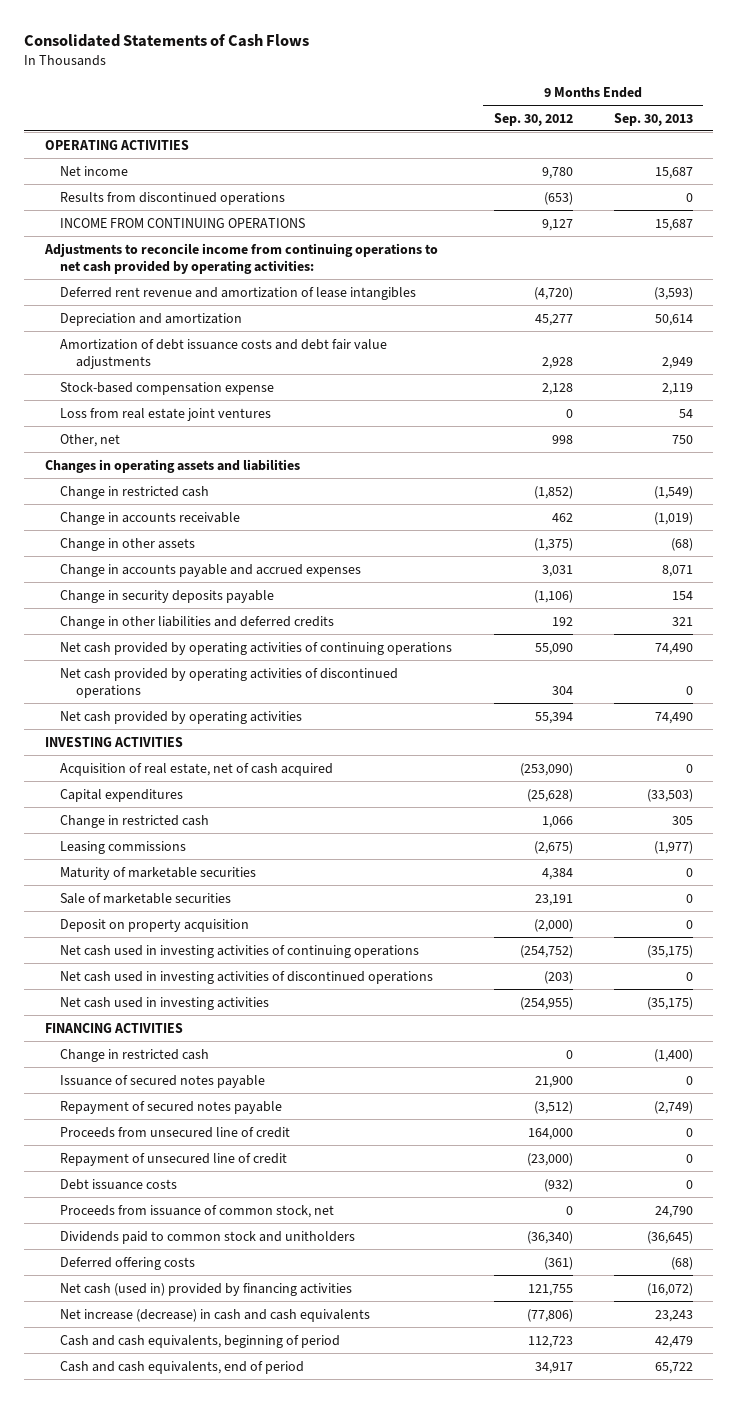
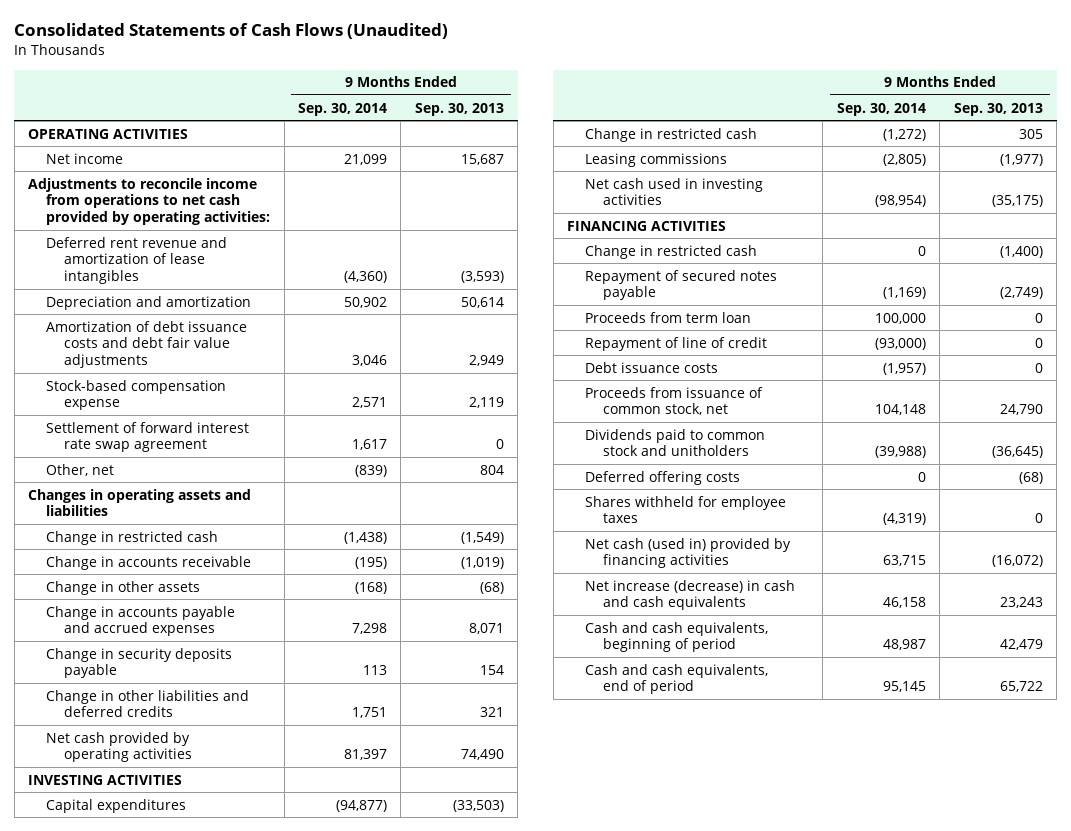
[23,34,309,48] Consolidated Statements of Cash Flows -> [14,23,449,40] Consolidated Statements of Cash Flows (Unaudited)
[493,112,573,126] Sep. 30, 2012 -> none
none -> [298,102,388,116] Sep. 30, 2014
[60,191,286,205] Results from discontinued operations -> none
[60,217,306,228] INCOME FROM CONTINUING OPERATIONS -> none
[43,242,438,275] Adjustments to reconcile income from continuing operations to net cash provided by operating activities: -> [28,177,271,226] Adjustments to reconcile income from operations to net cash provided by operating activities:
[60,407,272,421] Loss from real estate joint ventures -> none
none -> [46,421,250,453] Settlement of forward interest rate swap agreement
[671,434,693,444] 750 -> [479,464,504,475] 804
[60,641,453,655] Net cash provided by operating activities of continuing operations -> none
[60,667,399,699] Net cash provided by operating activities of discontinued operations -> none
[60,762,334,776] Acquisition of real estate, net of cash acquired -> none
[60,866,257,880] Maturity of marketable securities -> none
[60,892,232,904] Sale of marketable securities -> none
[60,918,250,932] Deposit on property acquisition -> none
[60,944,420,958] Net cash used in investing activities of continuing operations -> none
[60,970,434,984] Net cash used in investing activities of discontinued operations -> none
[60,1074,266,1088] Issuance of secured notes payable -> none
[60,1126,291,1138] Proceeds from unsecured line of credit -> [585,311,752,323] Proceeds from term loan
[60,1152,288,1166] Repayment of unsecured line of credit -> [585,336,768,351] Repayment of line of credit
none -> [585,495,787,524] Shares withheld for employee taxes

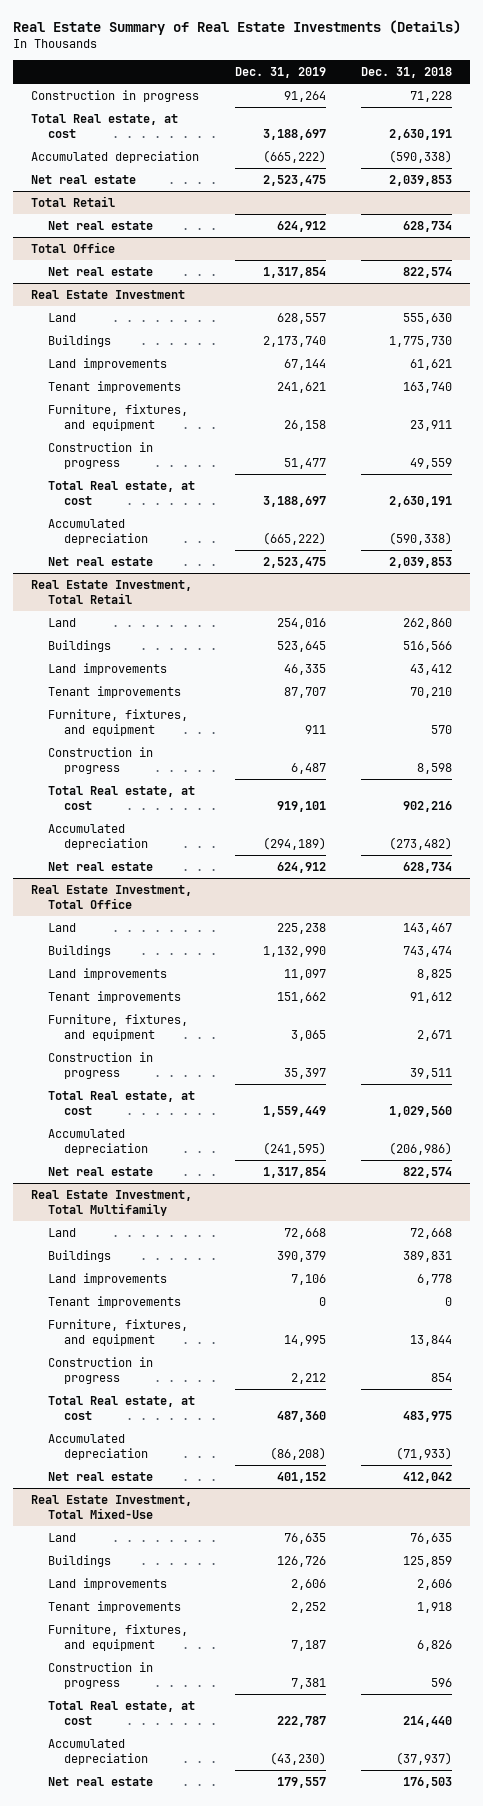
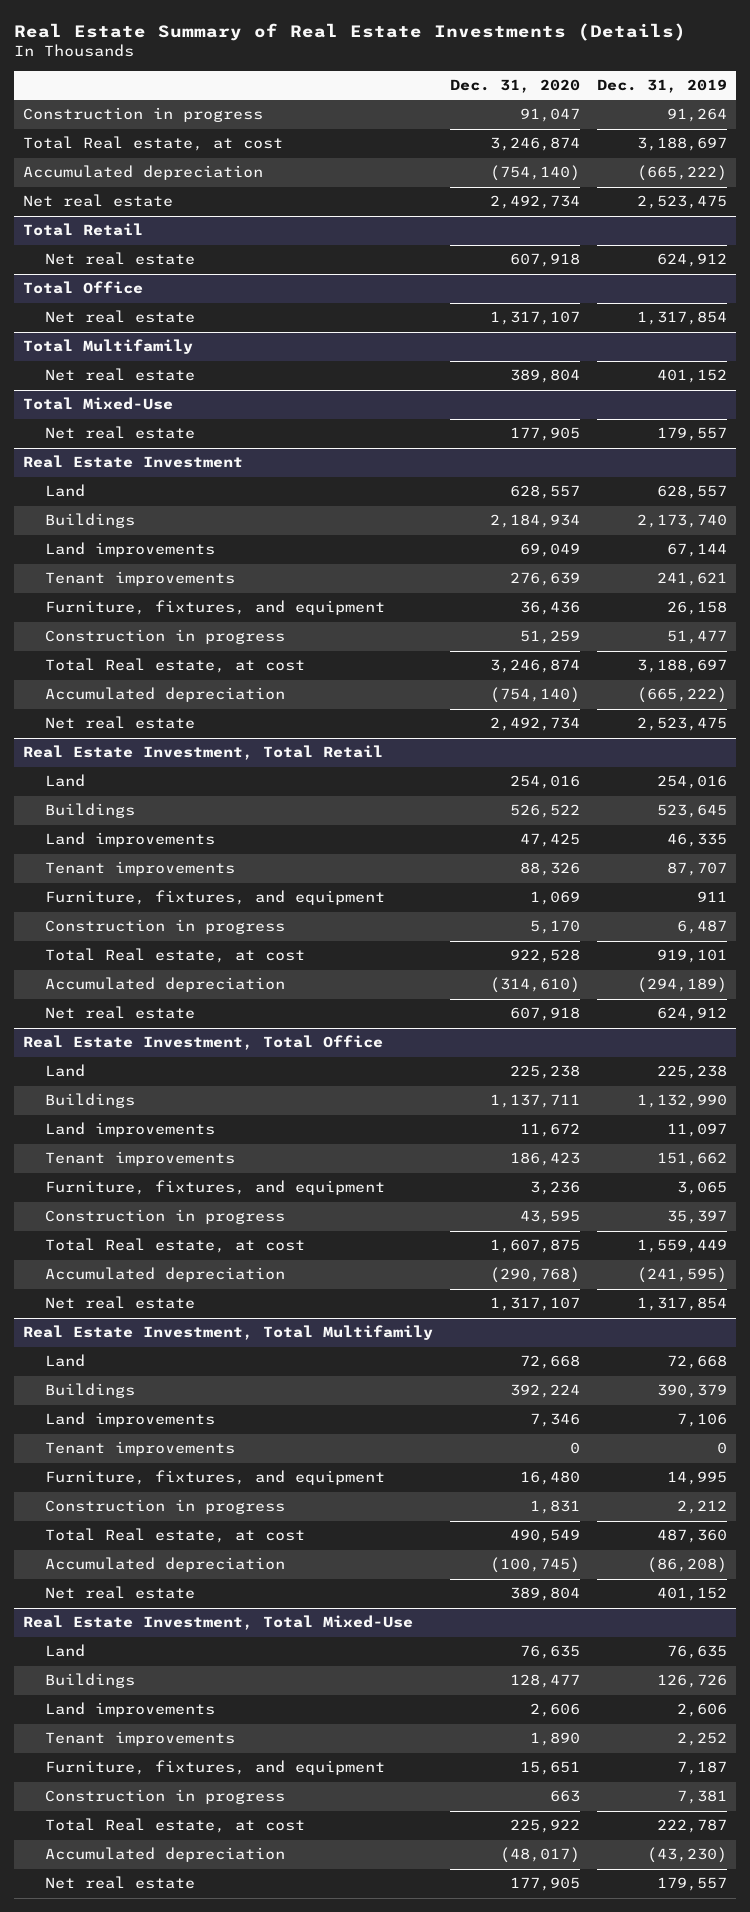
[361,67,453,79] Dec. 31, 2018 -> none
none -> [450,79,581,94] Dec. 31, 2020
none -> [22,339,193,355] Total Multifamily
none -> [44,368,195,382] Net real estate
none -> [22,397,173,411] Total Mixed-Use
none -> [44,426,195,440] Net real estate

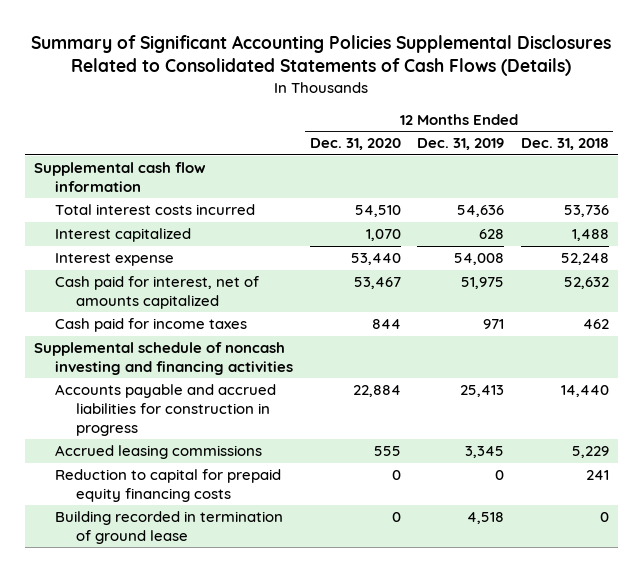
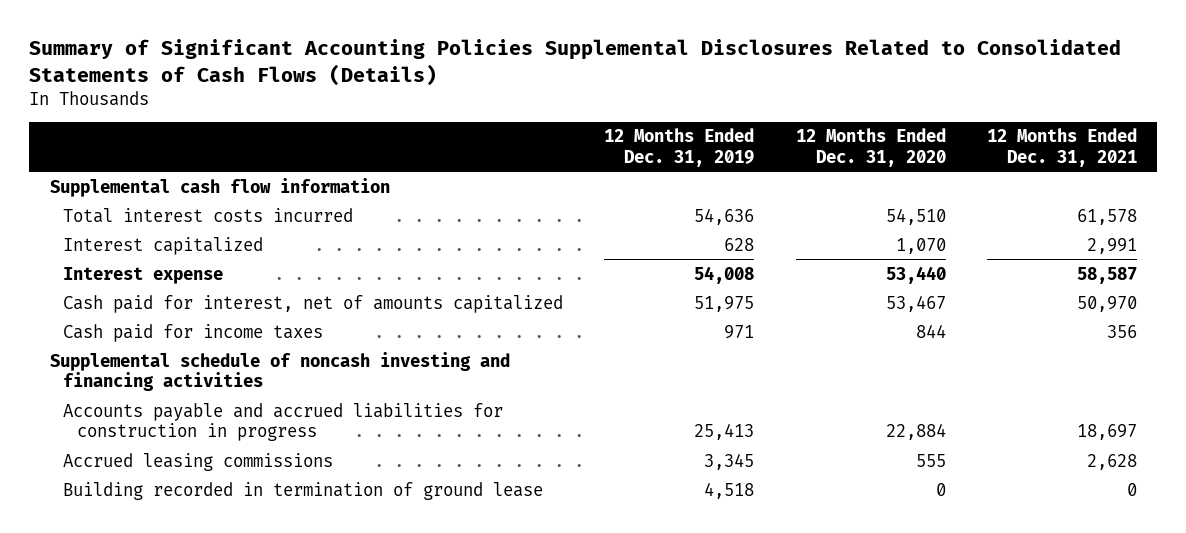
[521,138,610,151] Dec. 31, 2018 -> none
none -> [986,128,1137,167] 12 Months Ended Dec. 31, 2021
[54,469,281,502] Reduction to capital for prepaid equity financing costs -> none

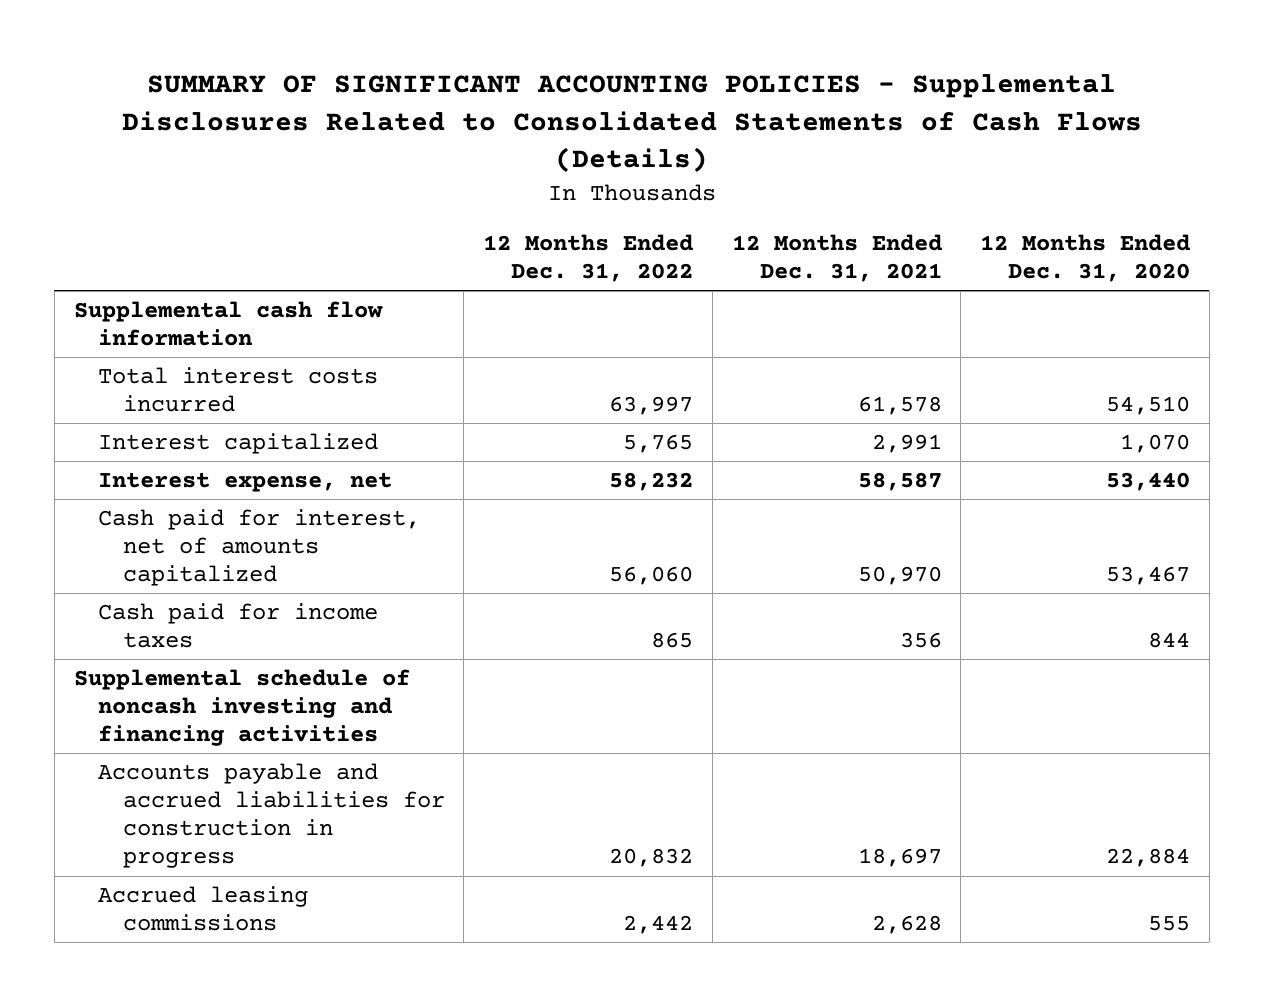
[29,39,1122,86] Summary of Significant Accounting Policies Supplemental Disclosures Related to Consolidated Statements of Cash Flows (Details) -> [121,73,1142,173] SUMMARY OF SIGNIFICANT ACCOUNTING POLICIES - Supplemental Disclosures Related to Consolidated Statements of Cash Flows (Details)
[604,128,755,167] 12 Months Ended Dec. 31, 2019 -> none
none -> [483,234,694,283] 12 Months Ended Dec. 31, 2022
[63,266,224,284] Interest expense -> [98,472,393,493] Interest expense, net
[63,481,544,500] Building recorded in termination of ground lease -> none

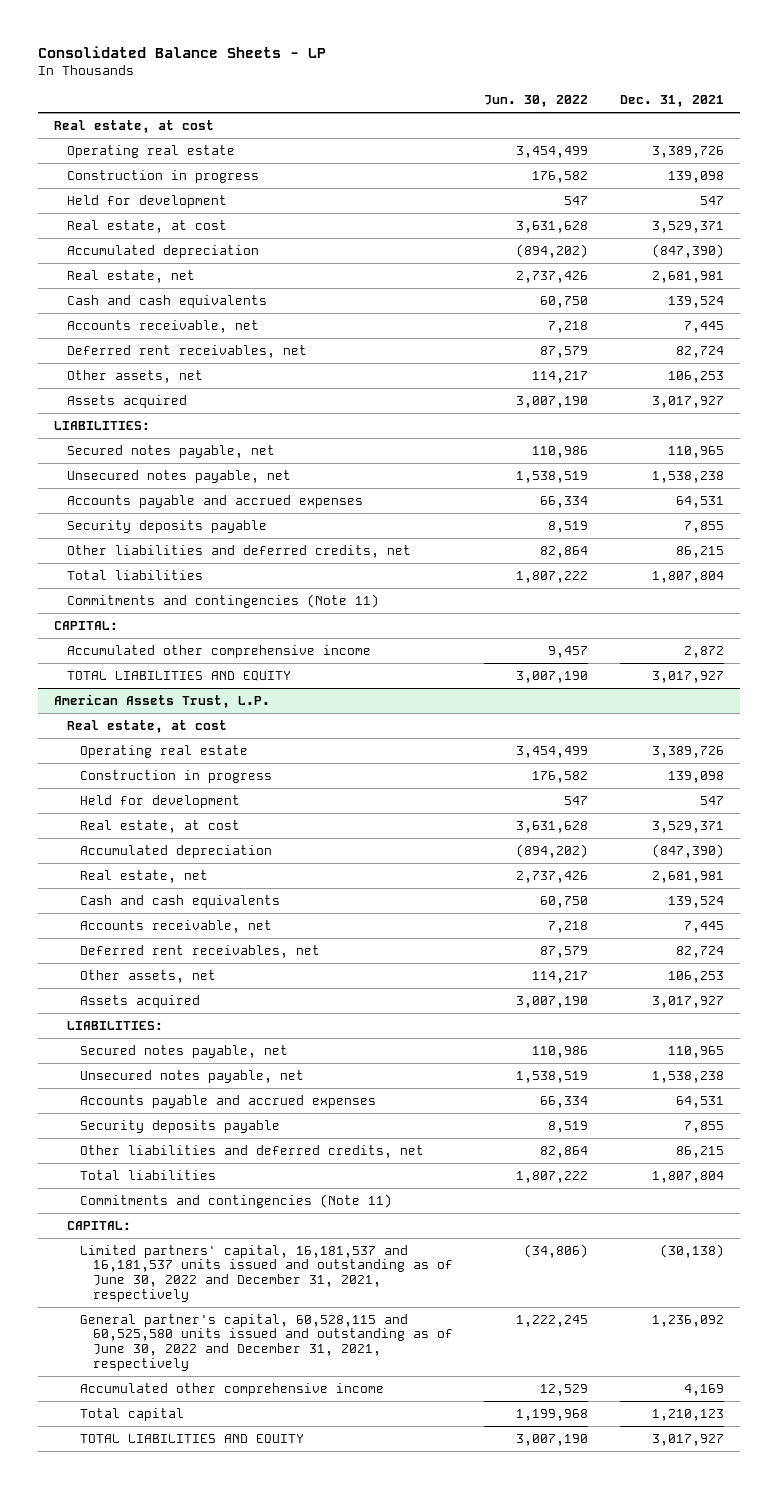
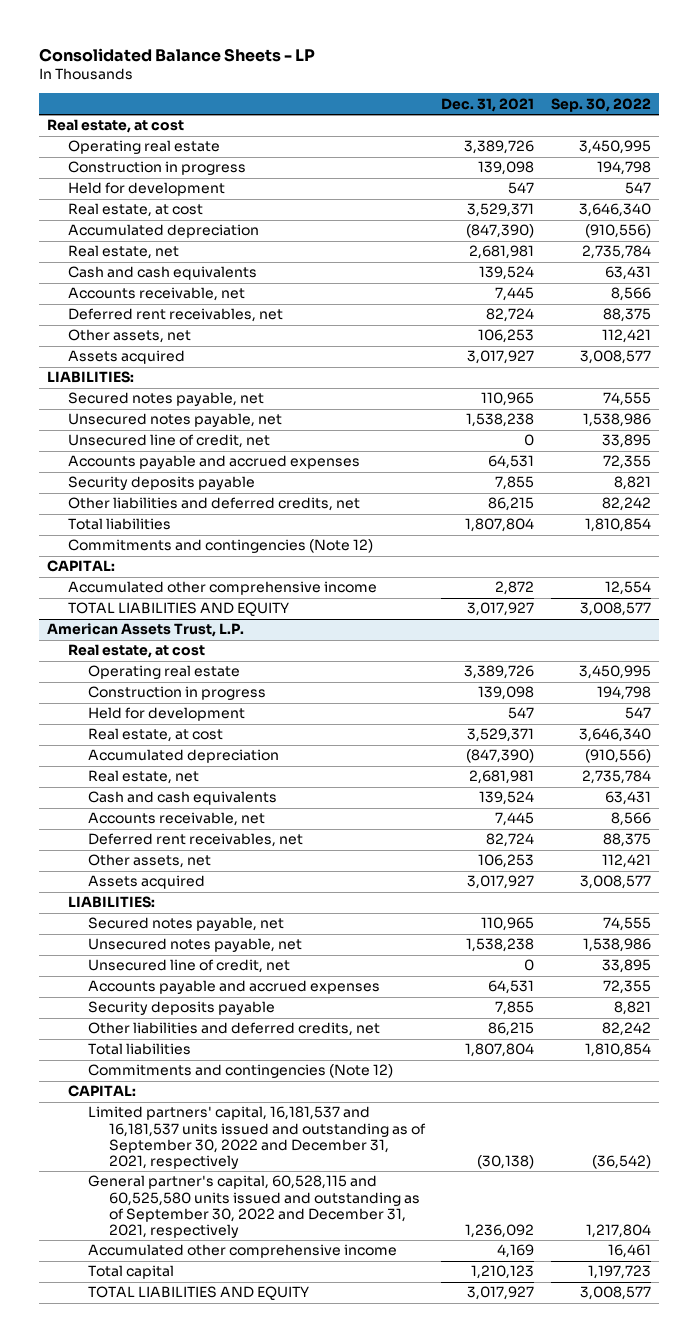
[484,95,589,108] Jun. 30, 2022 -> none
none -> [550,97,651,112] Sep. 30, 2022
none -> [67,434,270,449] Unsecured line of credit, net
[66,593,379,608] Commitments and contingencies (Note 11) -> [67,539,373,554] Commitments and contingencies (Note 12)
none -> [88,959,291,974] Unsecured line of credit, net
[79,1193,392,1208] Commitments and contingencies (Note 11) -> [88,1064,394,1079] Commitments and contingencies (Note 12)
[79,1244,453,1303] Limited partners' capital, 16,181,537 and 16,181,537 units issued and outstanding as of June 30, 2022 and December 31, 2021, respectively -> [88,1106,426,1169] Limited partners' capital, 16,181,537 and 16,181,537 units issued and outstanding as of September 30, 2022 and December 31, 2021, respectively
[79,1313,453,1372] General partner's capital, 60,528,115 and 60,525,580 units issued and outstanding as of June 30, 2022 and December 31, 2021, respectively -> [88,1175,420,1238] General partner's capital, 60,528,115 and 60,525,580 units issued and outstanding as of September 30, 2022 and December 31, 2021, respectively

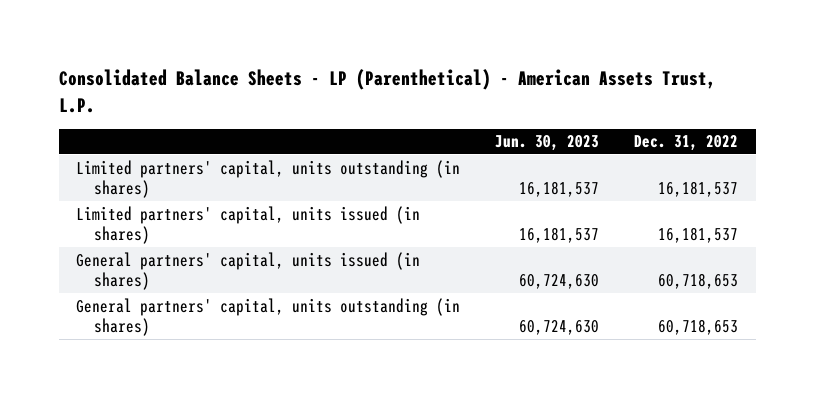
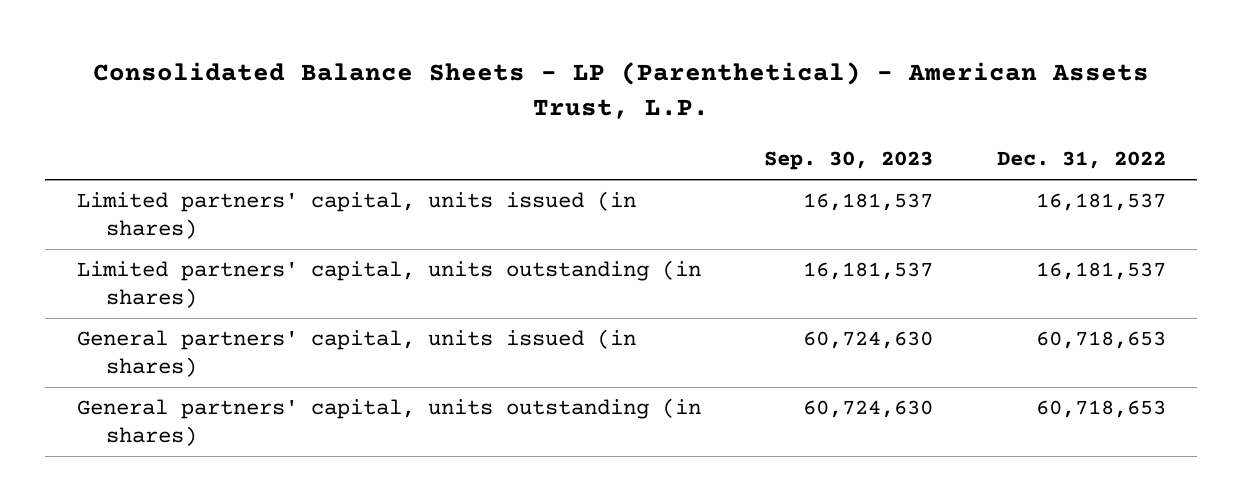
[495,135,600,152] Jun. 30, 2023 -> none
none -> [764,151,934,171] Sep. 30, 2023
[76,159,461,199] Limited partners' capital, units outstanding (in shares) -> [77,260,702,308] Limited partners' capital, units outstanding (in shares)

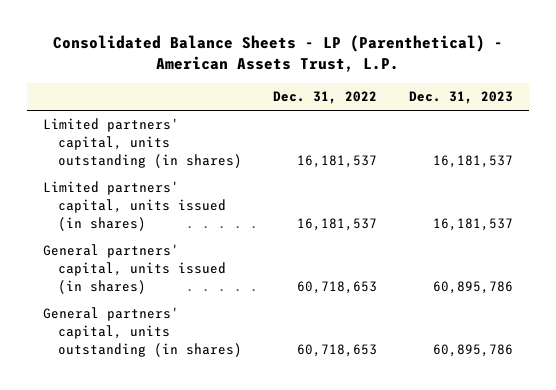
[764,151,934,171] Sep. 30, 2023 -> none
none -> [408,91,513,105] Dec. 31, 2023
[77,191,637,239] Limited partners' capital, units issued (in shares) -> [42,181,226,231] Limited partners' capital, units issued (in shares)

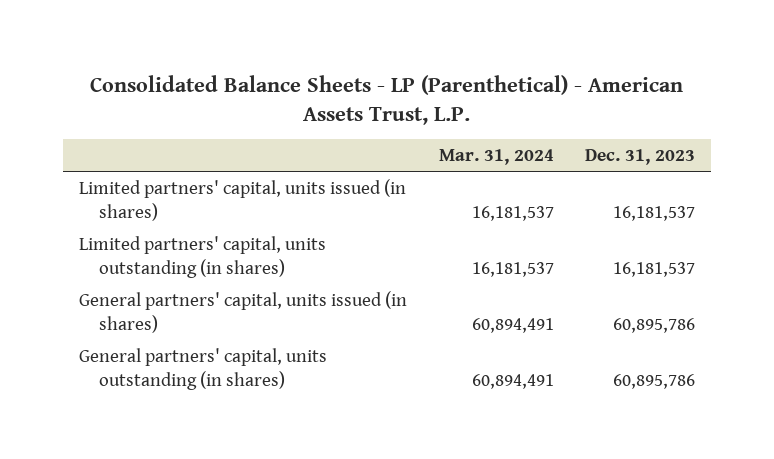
[273,91,378,105] Dec. 31, 2022 -> none
none -> [438,149,554,166] Mar. 31, 2024
[42,118,242,168] Limited partners' capital, units outstanding (in shares) -> [78,235,326,278] Limited partners' capital, units outstanding (in shares)

